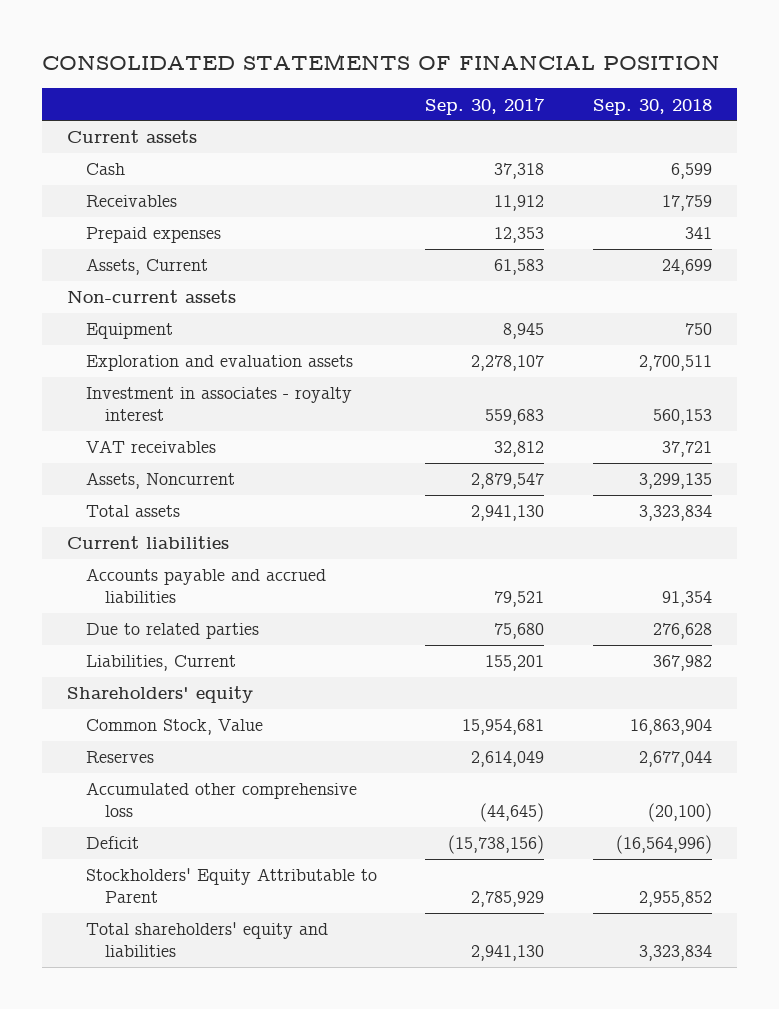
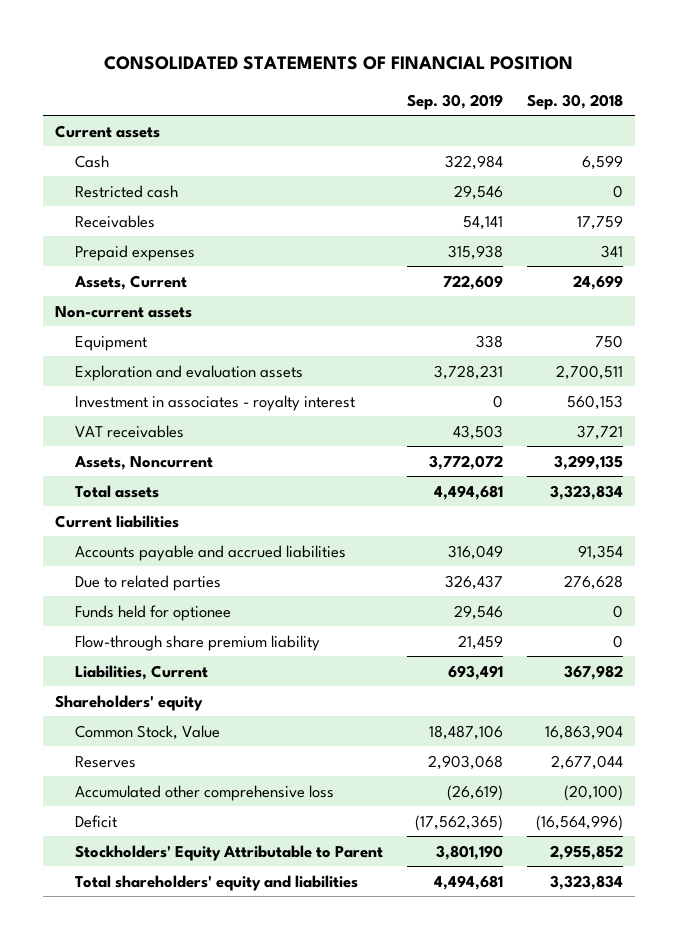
[425,97,546,115] Sep. 30, 2017 -> none
none -> [406,93,503,110] Sep. 30, 2019
none -> [74,184,178,198] Restricted cash
none -> [74,604,231,621] Funds held for optionee
none -> [74,634,320,651] Flow-through share premium liability

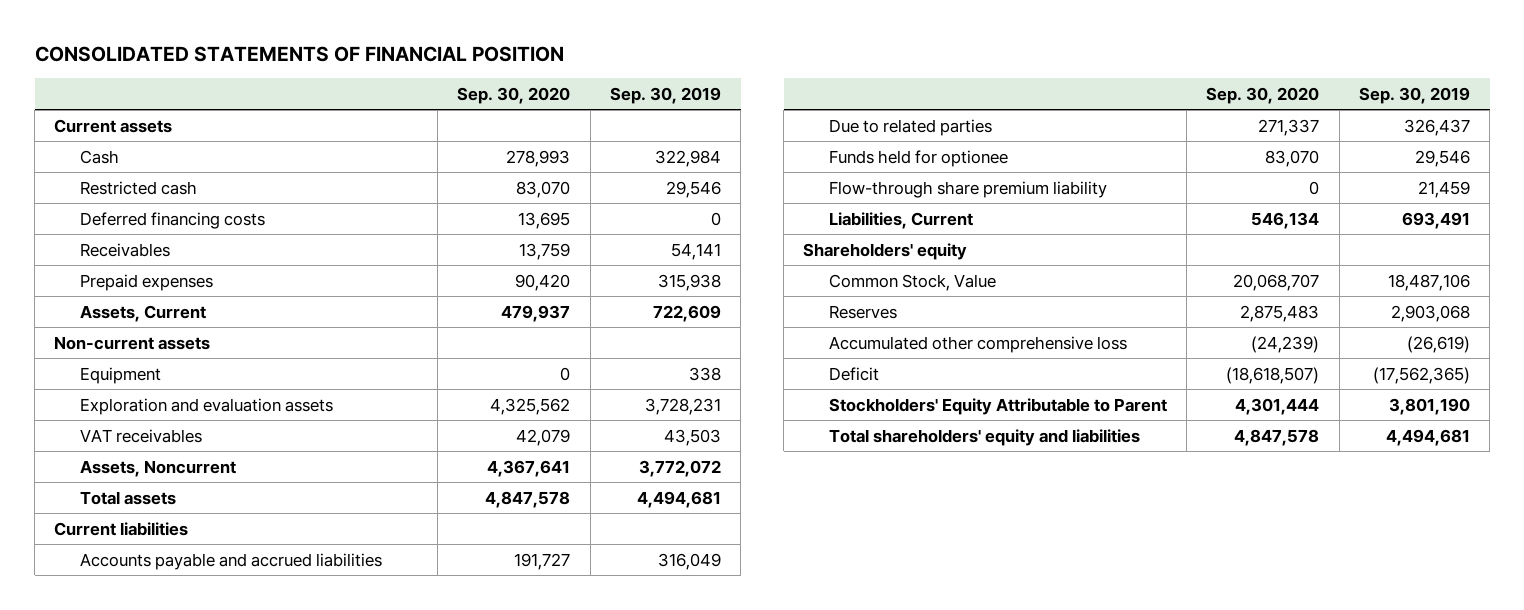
[526,93,623,110] Sep. 30, 2018 -> none
none -> [457,87,571,105] Sep. 30, 2020
none -> [79,211,265,229] Deferred financing costs
[74,394,355,411] Investment in associates - royalty interest -> none

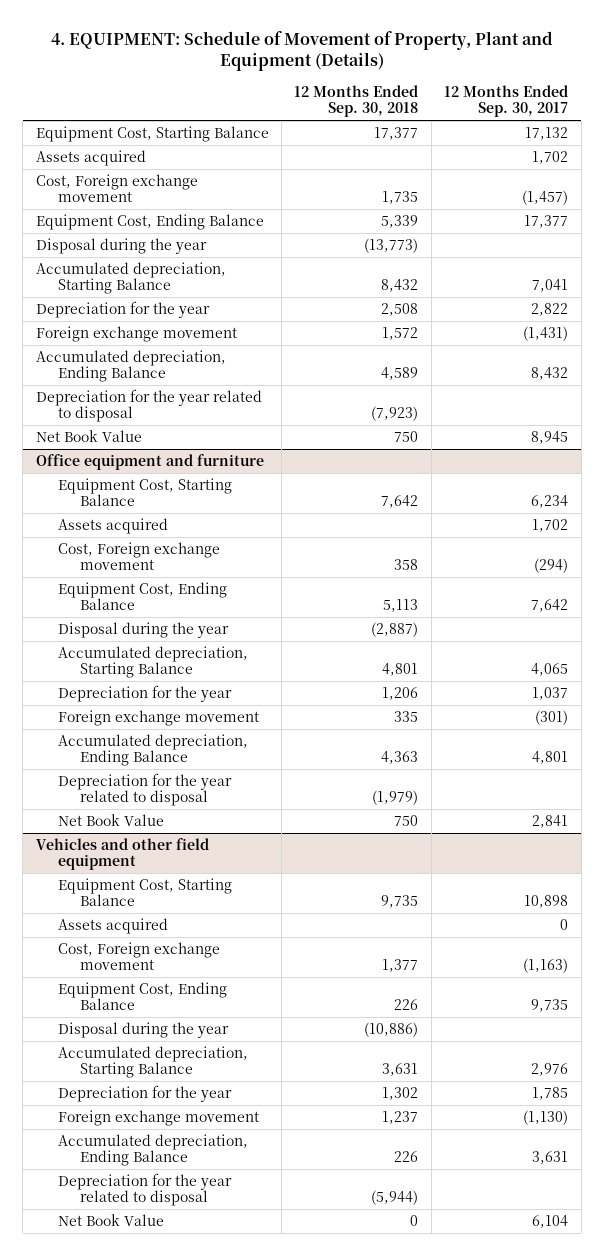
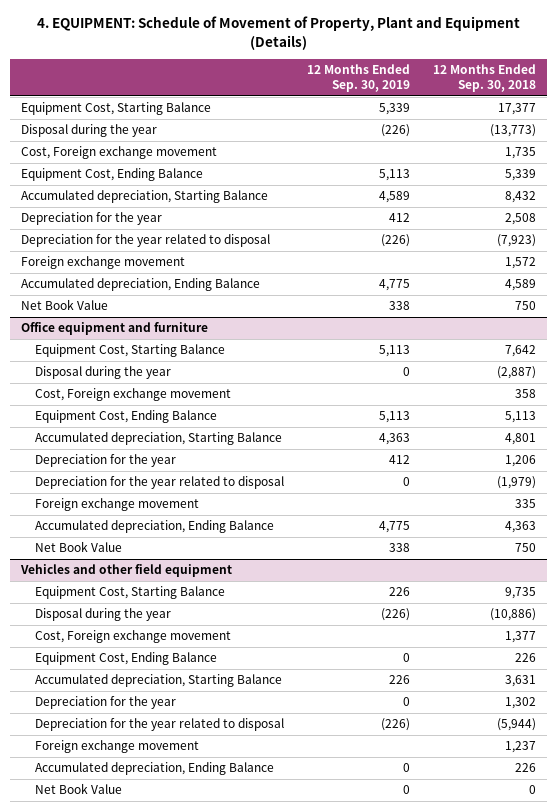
[444,85,569,118] 12 Months Ended Sep. 30, 2017 -> none
none -> [307,63,411,93] 12 Months Ended Sep. 30, 2019
[35,149,146,166] Assets acquired -> none
[35,237,207,254] Disposal during the year -> [21,124,158,138] Disposal during the year
[35,388,262,423] Depreciation for the year related to disposal -> [21,234,271,248] Depreciation for the year related to disposal
[57,517,168,534] Assets acquired -> none
[57,621,229,638] Disposal during the year -> [35,366,172,380] Disposal during the year
[57,772,232,807] Depreciation for the year related to disposal -> [35,476,285,490] Depreciation for the year related to disposal
[57,917,168,934] Assets acquired -> none
[57,1021,229,1038] Disposal during the year -> [35,608,172,622] Disposal during the year
[57,1172,232,1207] Depreciation for the year related to disposal -> [35,718,285,732] Depreciation for the year related to disposal

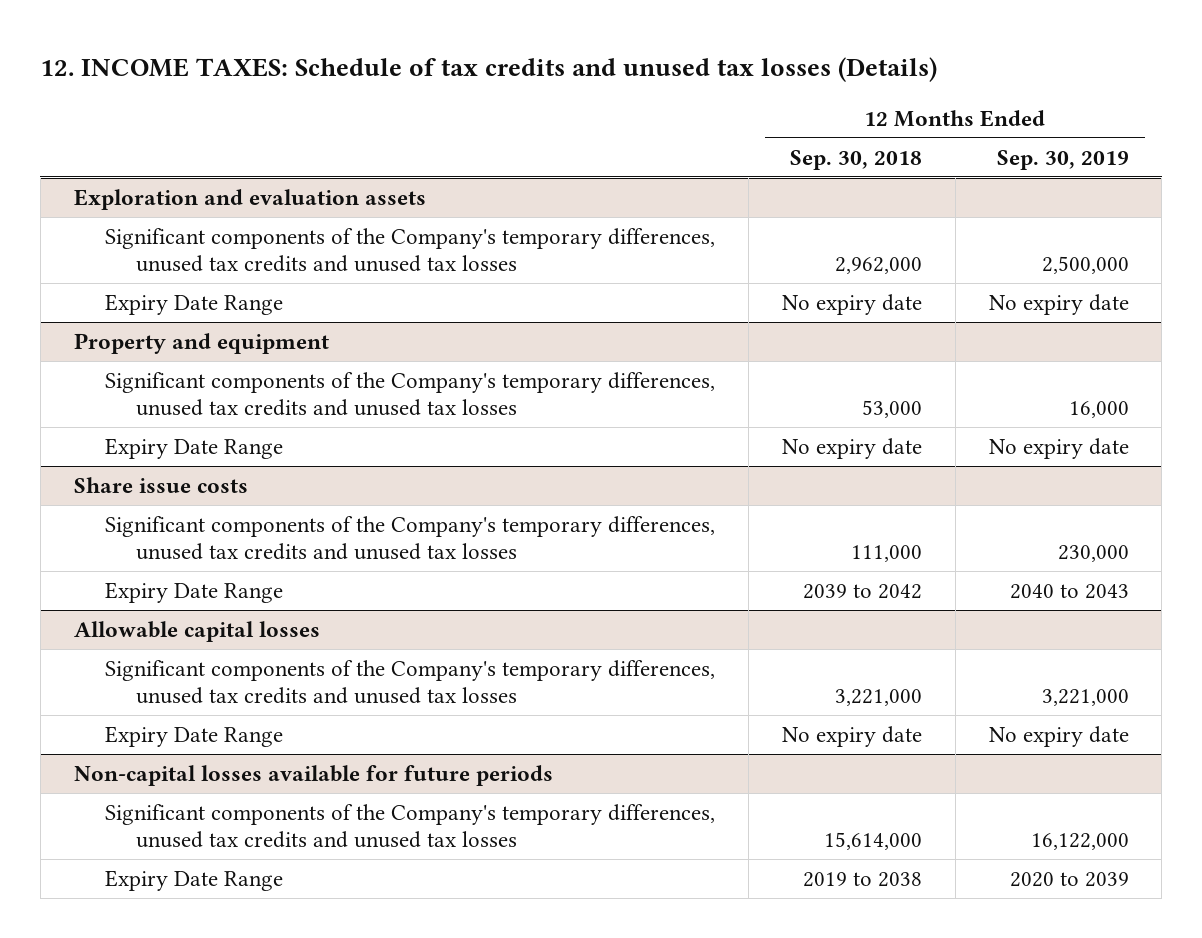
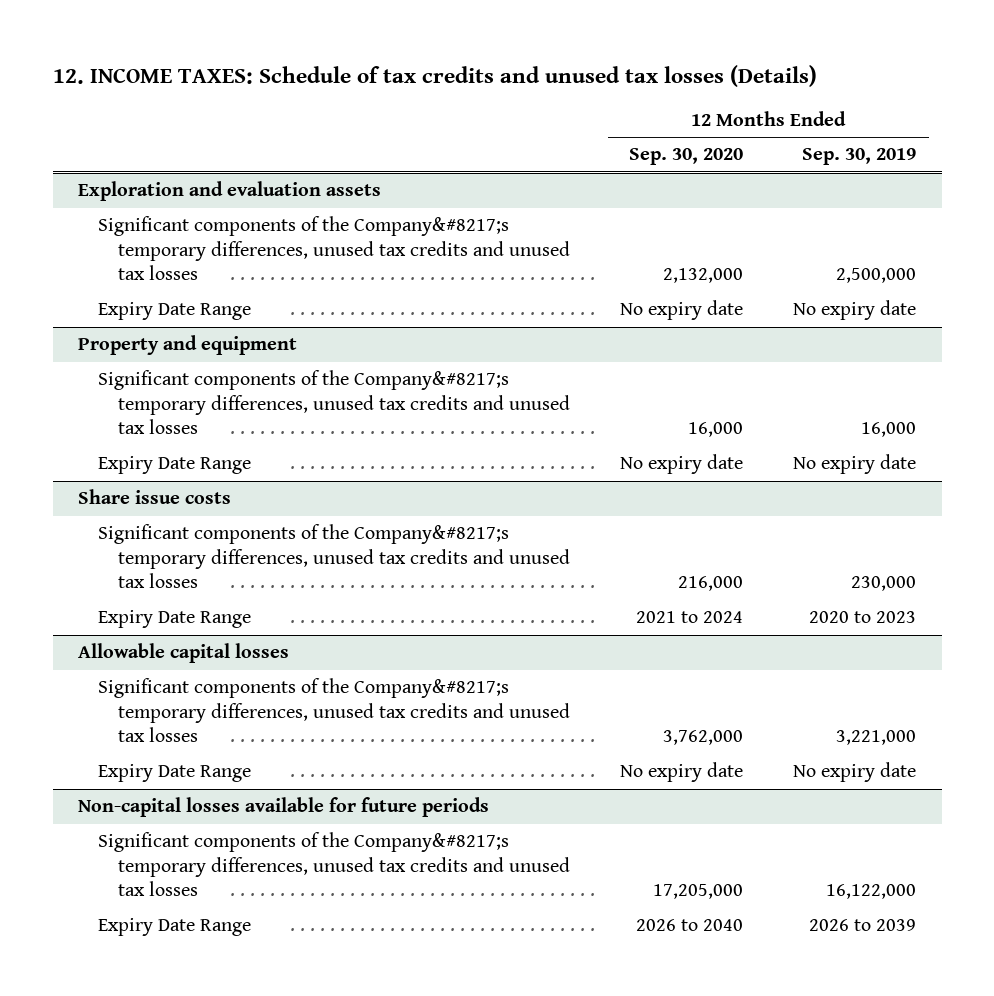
[789,149,922,170] Sep. 30, 2018 -> none
none -> [629,148,744,166] Sep. 30, 2020
[104,227,715,273] Significant components of the Company's temporary differences, unused tax credits and unused tax losses -> [98,216,571,281] Significant components of the Company&#8217;s temporary differences, unused tax credits and unused tax losses
[104,371,715,417] Significant components of the Company's temporary differences, unused tax credits and unused tax losses -> [98,370,571,435] Significant components of the Company&#8217;s temporary differences, unused tax credits and unused tax losses
[104,515,715,561] Significant components of the Company's temporary differences, unused tax credits and unused tax losses -> [98,524,571,589] Significant components of the Company&#8217;s temporary differences, unused tax credits and unused tax losses
[1009,583,1129,599] 2040 to 2043 -> [809,611,917,624] 2020 to 2023
[104,659,715,705] Significant components of the Company's temporary differences, unused tax credits and unused tax losses -> [98,678,571,743] Significant components of the Company&#8217;s temporary differences, unused tax credits and unused tax losses
[104,803,715,849] Significant components of the Company's temporary differences, unused tax credits and unused tax losses -> [98,832,571,897] Significant components of the Company&#8217;s temporary differences, unused tax credits and unused tax losses
[1009,871,1129,887] 2020 to 2039 -> [809,919,917,932] 2026 to 2039

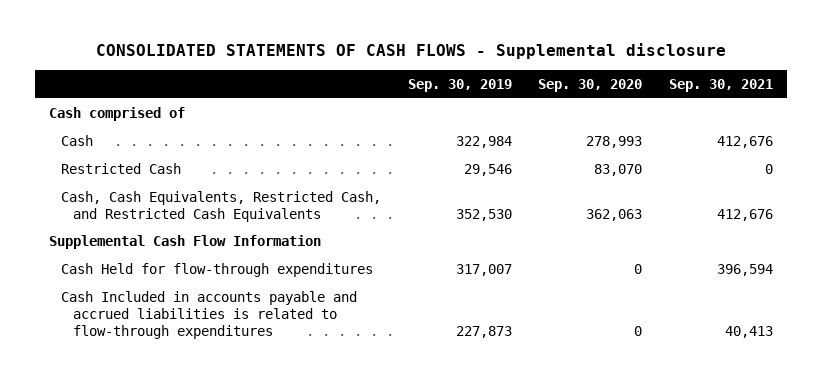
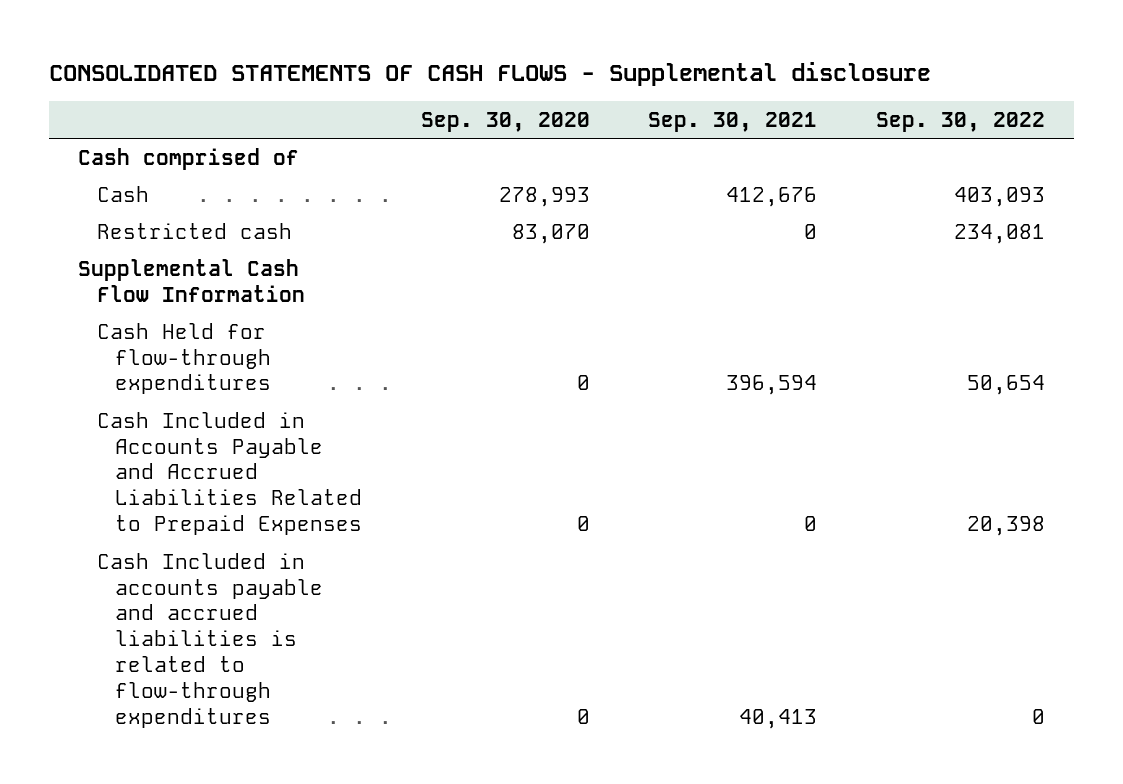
[407,78,512,92] Sep. 30, 2019 -> none
none -> [875,111,1045,132] Sep. 30, 2022
[60,190,381,222] Cash, Cash Equivalents, Restricted Cash, and Restricted Cash Equivalents -> none
[60,162,181,174] Restricted Cash -> [96,222,292,239] Restricted cash
none -> [96,411,363,536] Cash Included in Accounts Payable and Accrued Liabilities Related to Prepaid Expenses

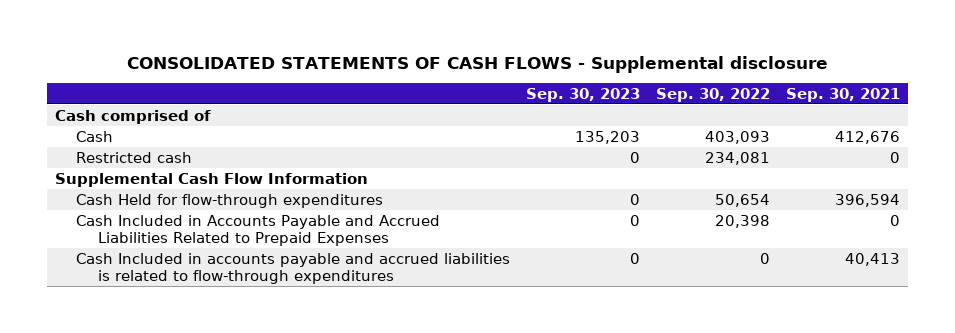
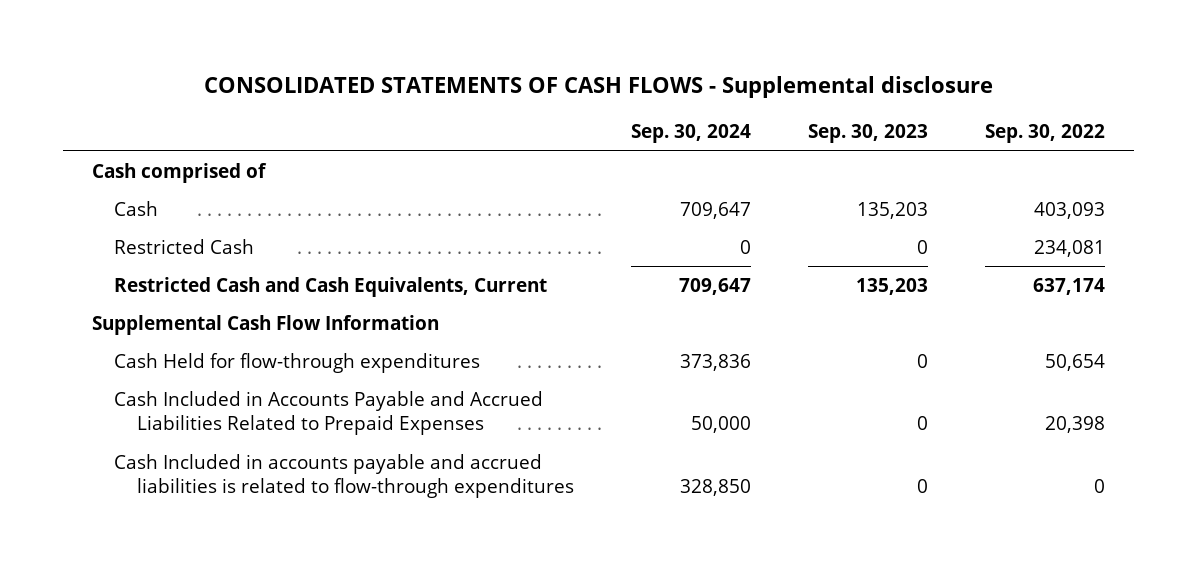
[785,87,900,102] Sep. 30, 2021 -> none
none -> [630,124,751,144] Sep. 30, 2024
[76,151,193,163] Restricted cash -> [114,239,255,255] Restricted Cash
none -> [114,277,548,298] Restricted Cash and Cash Equivalents, Current

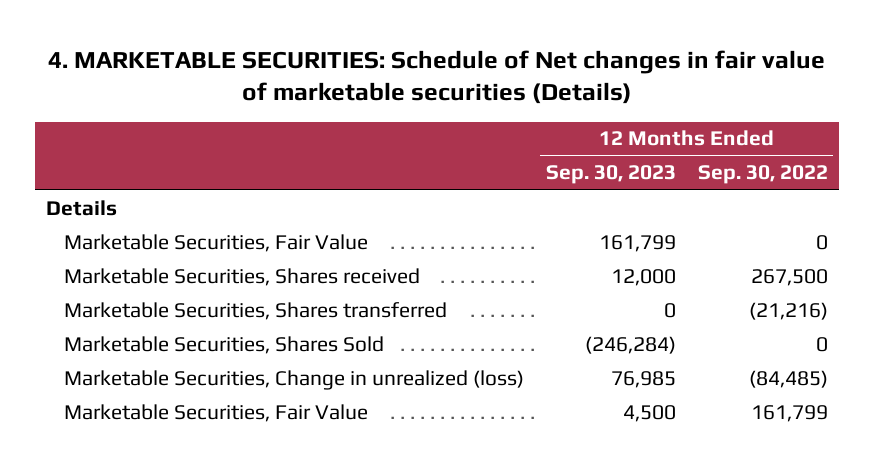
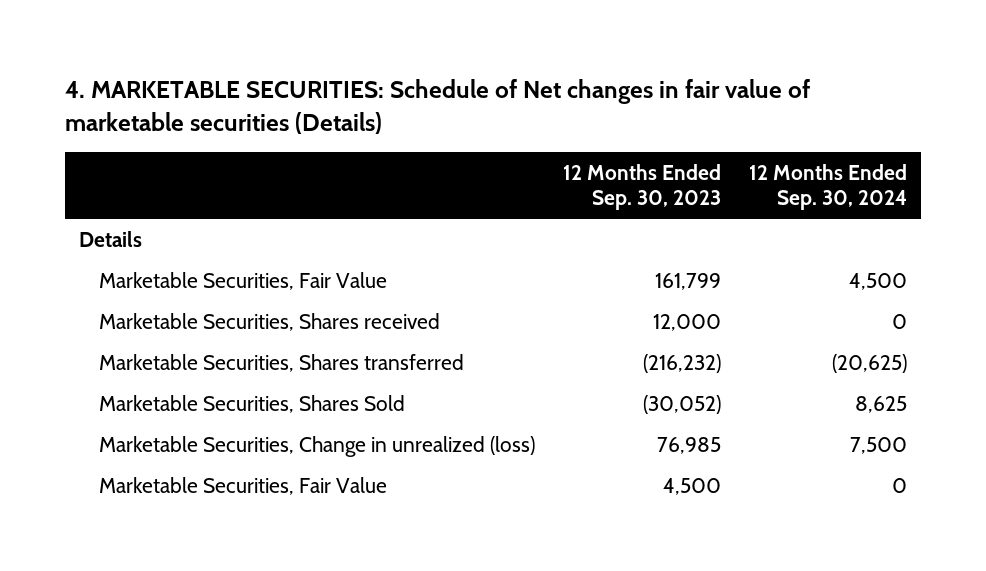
[697,165,828,185] Sep. 30, 2022 -> none
none -> [749,163,908,211] 12 Months Ended Sep. 30, 2024
[663,302,676,318] 0 -> [643,353,722,373] (216,232)
[584,335,676,354] (246,284) -> [643,394,722,414] (30,052)

